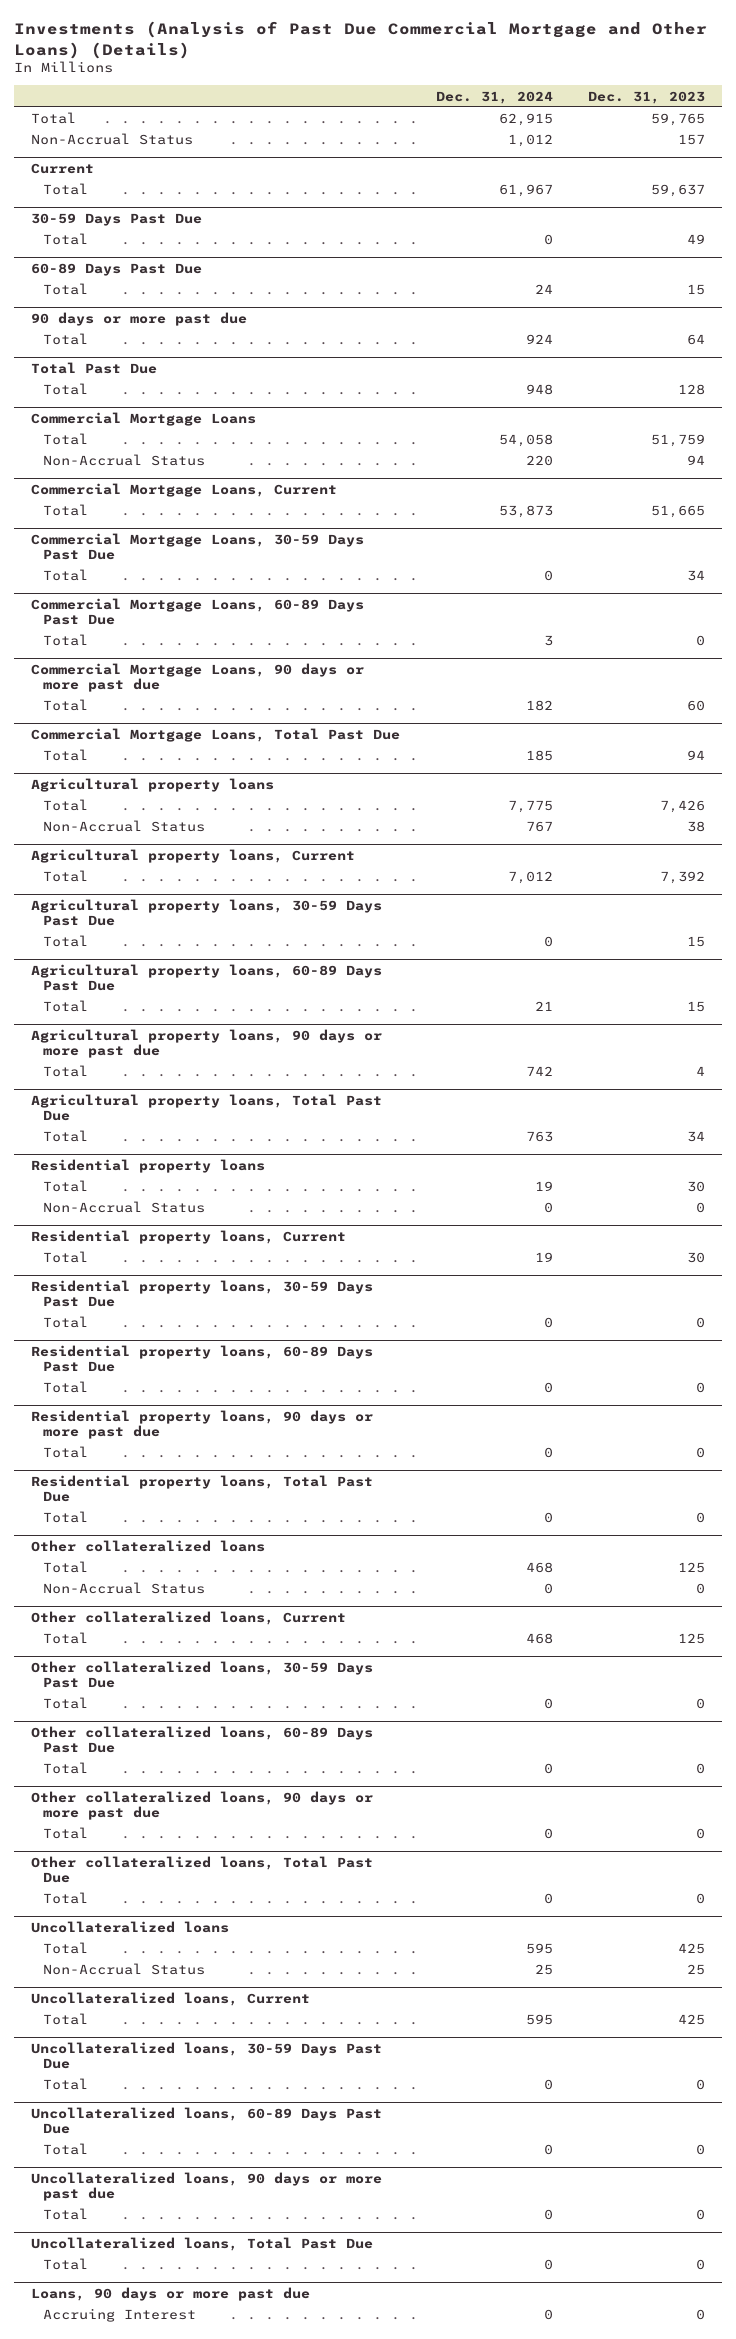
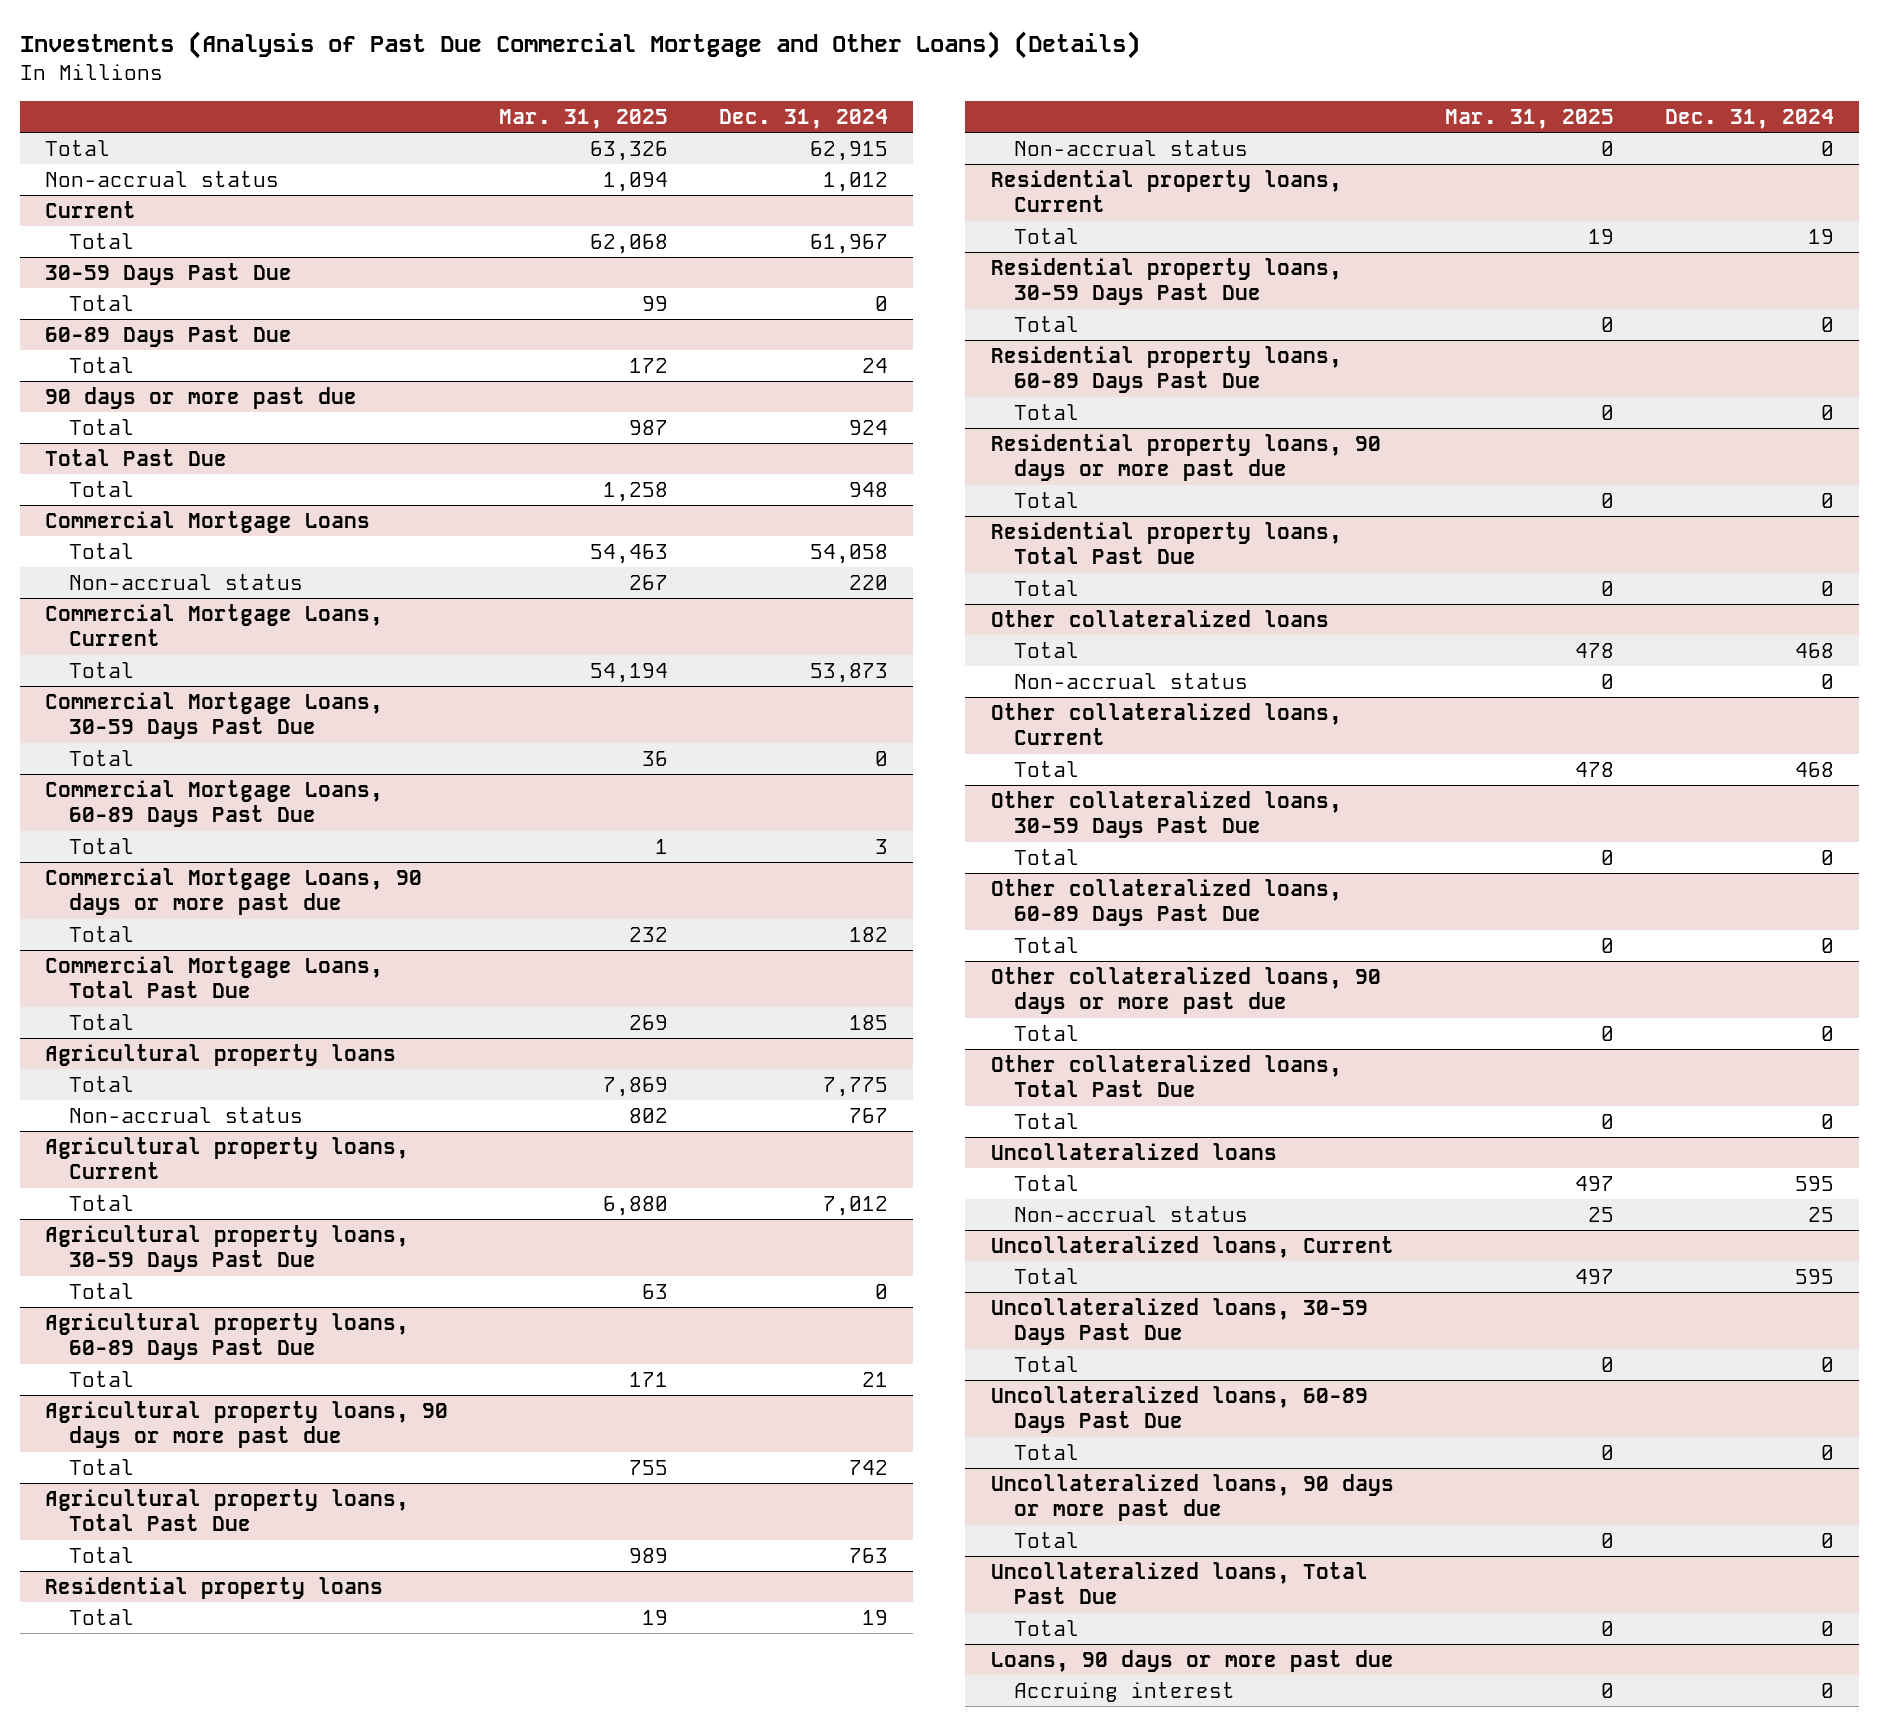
[587,90,705,104] Dec. 31, 2023 -> none
none -> [498,108,668,129] Mar. 31, 2025
[31,133,194,146] Non-Accrual Status -> [44,171,279,188] Non-accrual status
[42,454,205,467] Non-Accrual Status -> [68,574,303,591] Non-accrual status
[42,820,205,833] Non-Accrual Status -> [68,1107,303,1124] Non-accrual status
[42,1201,205,1214] Non-Accrual Status -> [1014,140,1249,157] Non-accrual status
[42,1582,205,1595] Non-Accrual Status -> [1014,673,1249,690] Non-accrual status
[42,1963,205,1976] Non-Accrual Status -> [1014,1206,1249,1223] Non-accrual status
[42,2308,196,2323] Accruing Interest -> [1014,1682,1236,1703] Accruing interest

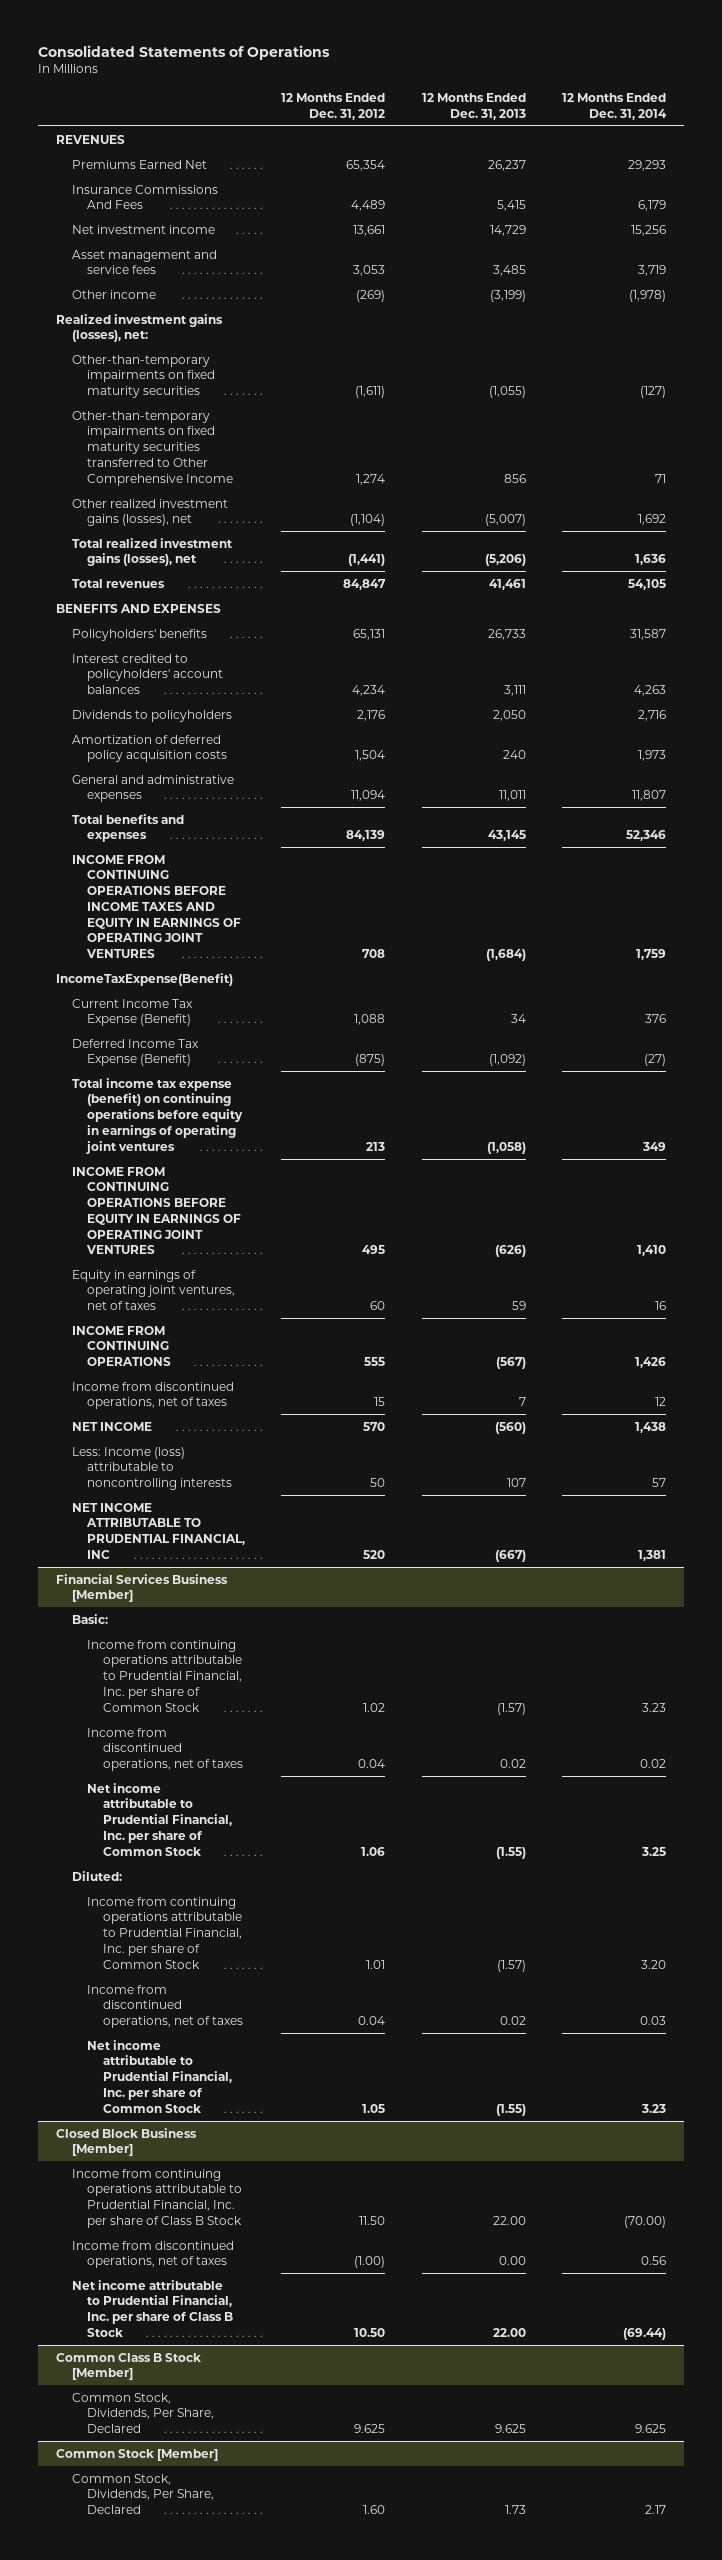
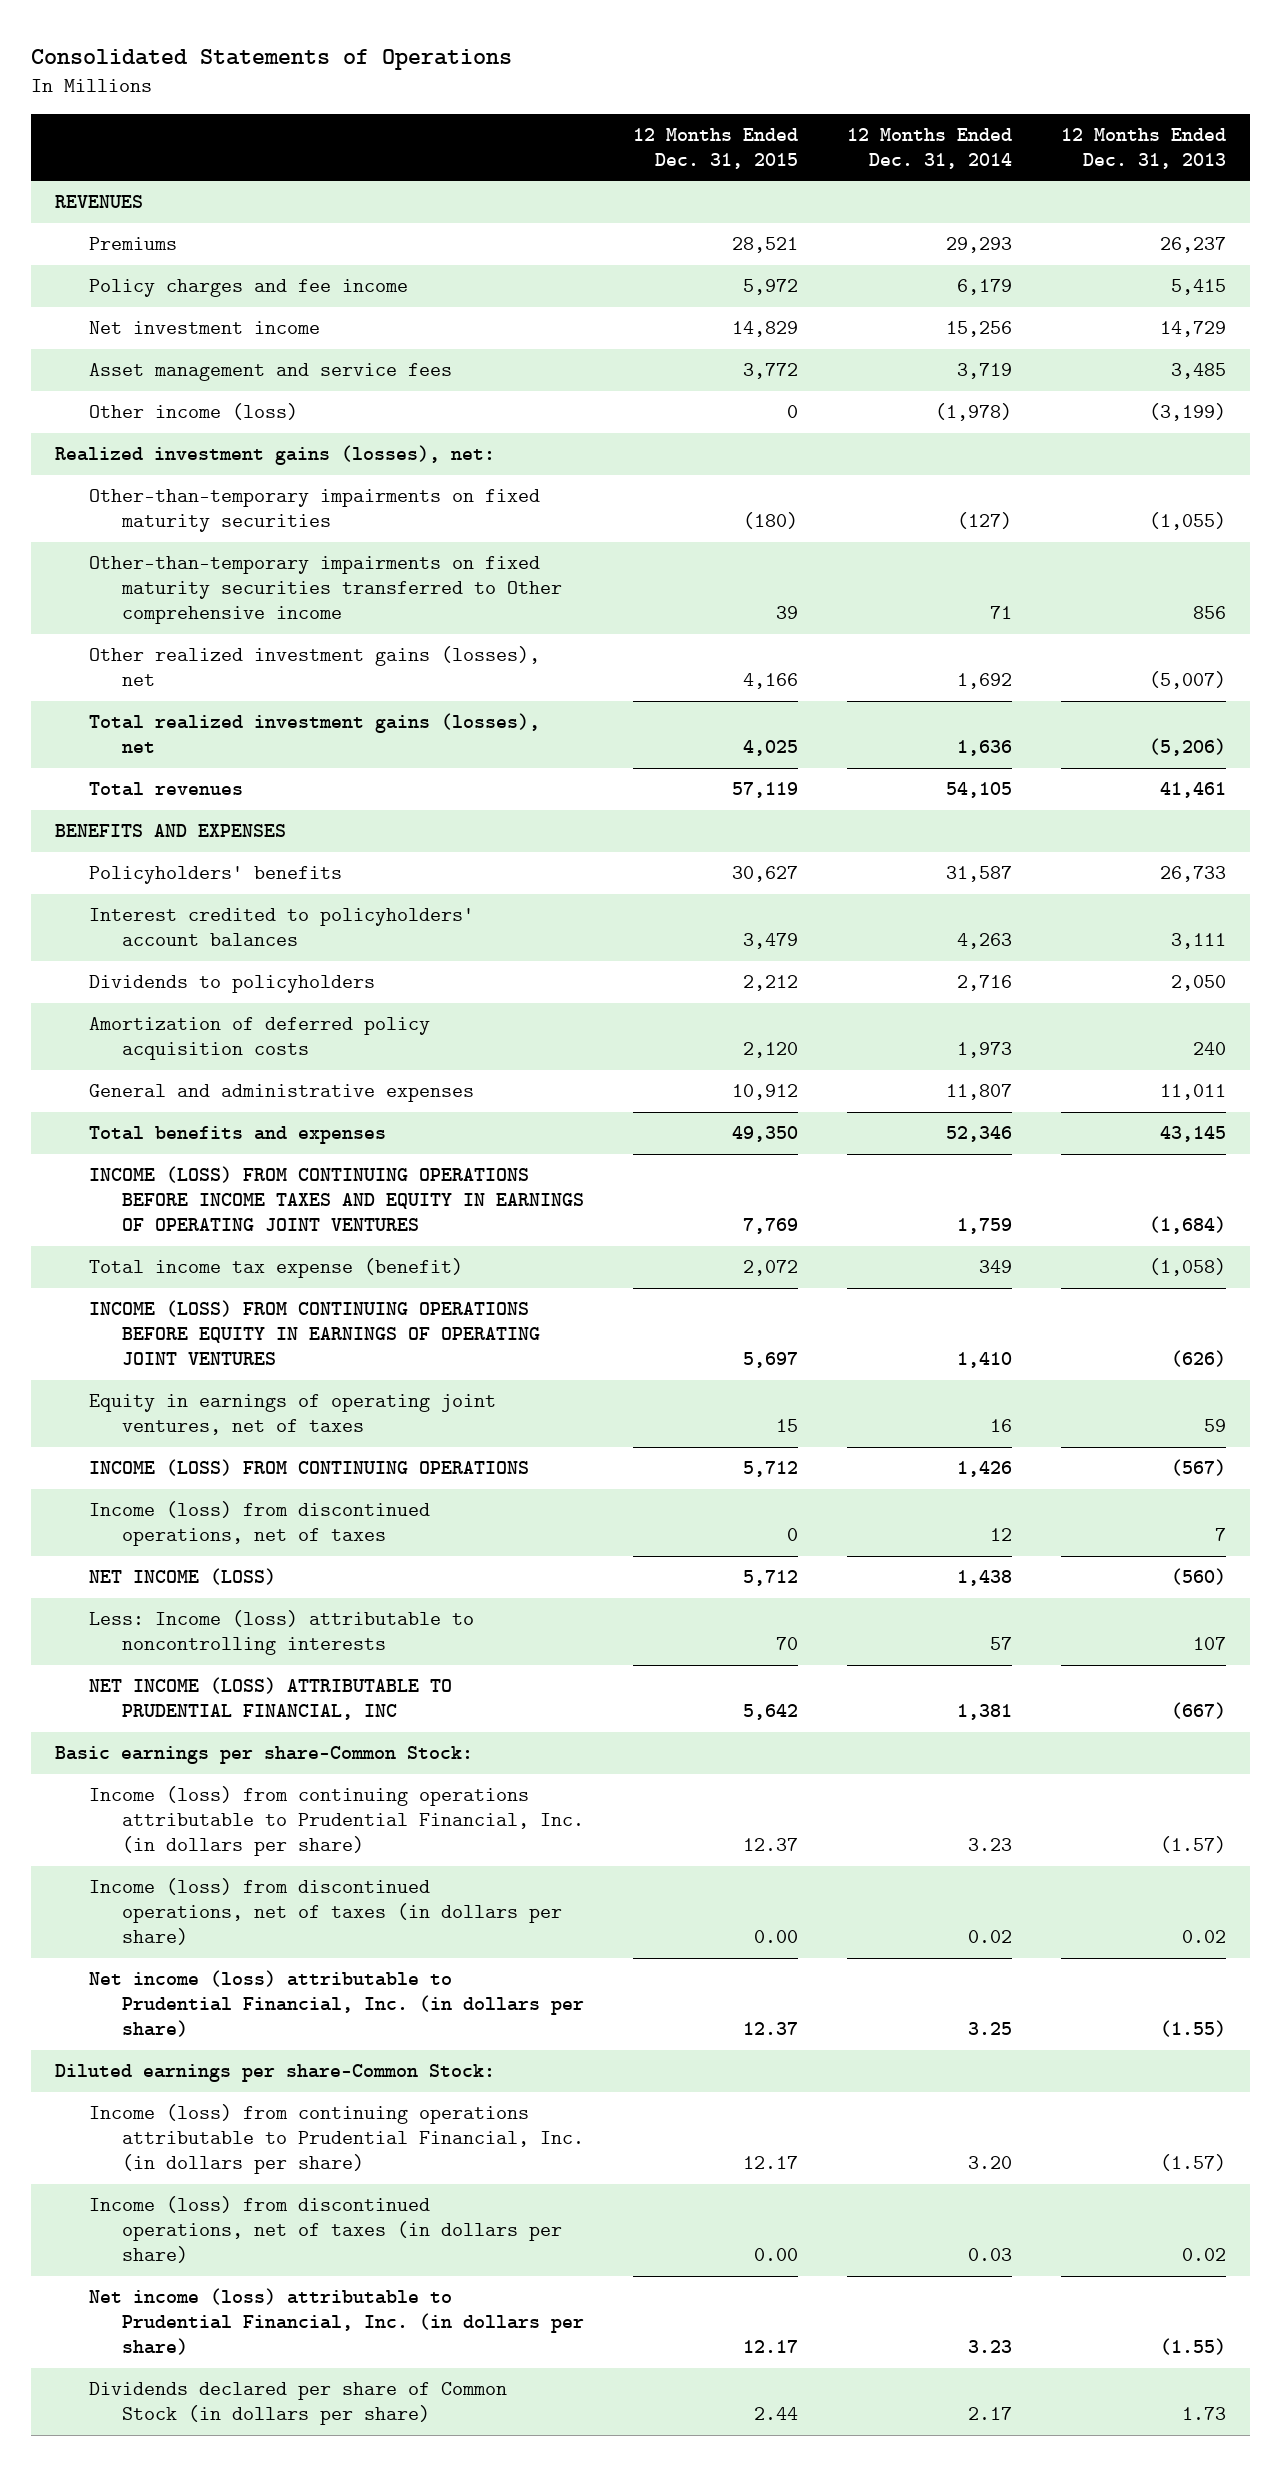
[281,93,386,120] 12 Months Ended Dec. 31, 2012 -> none
none -> [633,127,799,169] 12 Months Ended Dec. 31, 2015
[71,159,207,169] Premiums Earned Net -> [88,237,177,251] Premiums
[71,184,218,210] Insurance Commissions And Fees -> [88,279,408,298] Policy charges and fee income
[71,289,156,299] Other income -> [88,403,298,421] Other income (loss)
[71,410,234,486] Other-than-temporary impairments on fixed maturity securities transferred to Other Comprehensive Income -> [88,556,563,625] Other-than-temporary impairments on fixed maturity securities transferred to Other comprehensive income
[55,972,233,986] IncomeTaxExpense(Benefit) -> none
[71,998,193,1027] Current Income Tax Expense (Benefit) -> none
[71,1038,199,1067] Deferred Income Tax Expense (Benefit) -> none
[71,854,242,958] INCOME FROM CONTINUING OPERATIONS BEFORE INCOME TAXES AND EQUITY IN EARNINGS OF OPERATING JOINT VENTURES -> [88,1166,585,1232] INCOME (LOSS) FROM CONTINUING OPERATIONS BEFORE INCOME TAXES AND EQUITY IN EARNINGS OF OPERATING JOINT VENTURES
[71,1077,244,1154] Total income tax expense (benefit) on continuing operations before equity in earnings of operating joint ventures -> [88,1258,463,1279] Total income tax expense (benefit)
[71,1166,242,1255] INCOME FROM CONTINUING OPERATIONS BEFORE EQUITY IN EARNINGS OF OPERATING JOINT VENTURES -> [88,1300,541,1366] INCOME (LOSS) FROM CONTINUING OPERATIONS BEFORE EQUITY IN EARNINGS OF OPERATING JOINT VENTURES
[71,1325,172,1367] INCOME FROM CONTINUING OPERATIONS -> [88,1459,529,1477] INCOME (LOSS) FROM CONTINUING OPERATIONS
[71,1381,234,1410] Income from discontinued operations, net of taxes -> [88,1501,430,1547] Income (loss) from discontinued operations, net of taxes
[71,1421,152,1431] NET INCOME -> [88,1568,276,1586] NET INCOME (LOSS)
[55,1573,228,1603] Financial Services Business [Member] -> none
[55,2127,197,2157] Closed Block Business [Member] -> none
[71,2168,243,2228] Income from continuing operations attributable to Prudential Financial, Inc. per share of Class B Stock -> none
[71,2240,234,2269] Income from discontinued operations, net of taxes -> none
[71,2279,234,2337] Net income attributable to Prudential Financial, Inc. per share of Class B Stock -> none
[55,2352,201,2381] Common Class B Stock [Member] -> none
[55,2448,218,2461] Common Stock [Member] -> none
[71,2473,215,2515] Common Stock, Dividends, Per Share, Declared -> none
[71,1502,246,1559] NET INCOME ATTRIBUTABLE TO PRUDENTIAL FINANCIAL, INC -> [88,1677,452,1721] NET INCOME (LOSS) ATTRIBUTABLE TO PRUDENTIAL FINANCIAL, INC
[71,1613,108,1624] Basic: -> [55,1746,474,1765] Basic earnings per share-Common Stock:
[87,1639,242,1712] Income from continuing operations attributable to Prudential Financial, Inc. per share of Common Stock -> [88,1786,585,1857] Income (loss) from continuing operations attributable to Prudential Financial, Inc. (in dollars per share)
[87,1727,243,1772] Income from discontinued operations, net of taxes -> [88,1878,563,1946] Income (loss) from discontinued operations, net of taxes (in dollars per share)
[87,1782,232,1856] Net income attributable to Prudential Financial, Inc. per share of Common Stock -> [88,1970,585,2038] Net income (loss) attributable to Prudential Financial, Inc. (in dollars per share)
[71,1870,122,1881] Diluted: -> [55,2064,496,2083] Diluted earnings per share-Common Stock:
[87,1896,242,1969] Income from continuing operations attributable to Prudential Financial, Inc. per share of Common Stock -> [88,2104,585,2175] Income (loss) from continuing operations attributable to Prudential Financial, Inc. (in dollars per share)
[87,1984,243,2029] Income from discontinued operations, net of taxes -> [88,2196,563,2264] Income (loss) from discontinued operations, net of taxes (in dollars per share)
[87,2039,232,2113] Net income attributable to Prudential Financial, Inc. per share of Common Stock -> [88,2288,585,2356] Net income (loss) attributable to Prudential Financial, Inc. (in dollars per share)
[71,2392,215,2434] Common Stock, Dividends, Per Share, Declared -> [88,2382,507,2426] Dividends declared per share of Common Stock (in dollars per share)
[494,2424,526,2434] 9.625 -> [1181,2407,1226,2421] 1.73
[634,2424,666,2434] 9.625 -> [967,2407,1012,2421] 2.17

